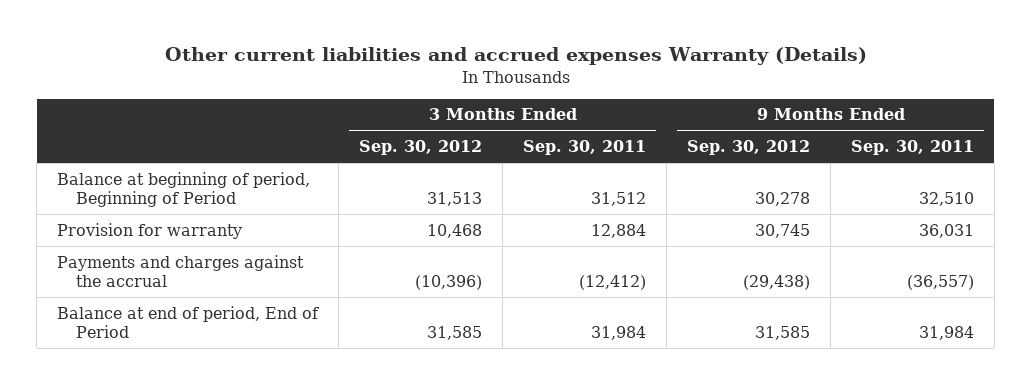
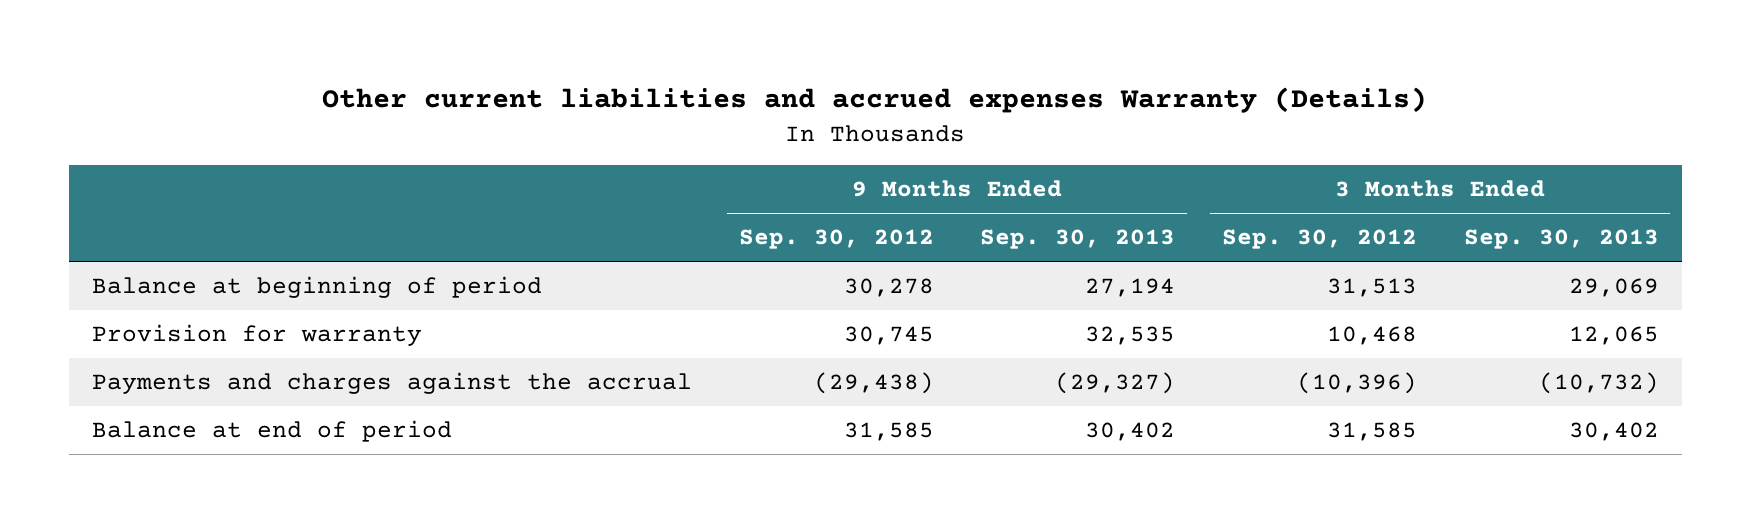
[523,140,647,156] Sep. 30, 2011 -> none
[850,140,974,156] Sep. 30, 2011 -> none
none -> [980,229,1176,250] Sep. 30, 2013
none -> [1463,229,1659,250] Sep. 30, 2013
[57,171,311,208] Balance at beginning of period, Beginning of Period -> [92,276,543,299] Balance at beginning of period
[57,305,320,339] Balance at end of period, End of Period -> [92,420,453,443] Balance at end of period

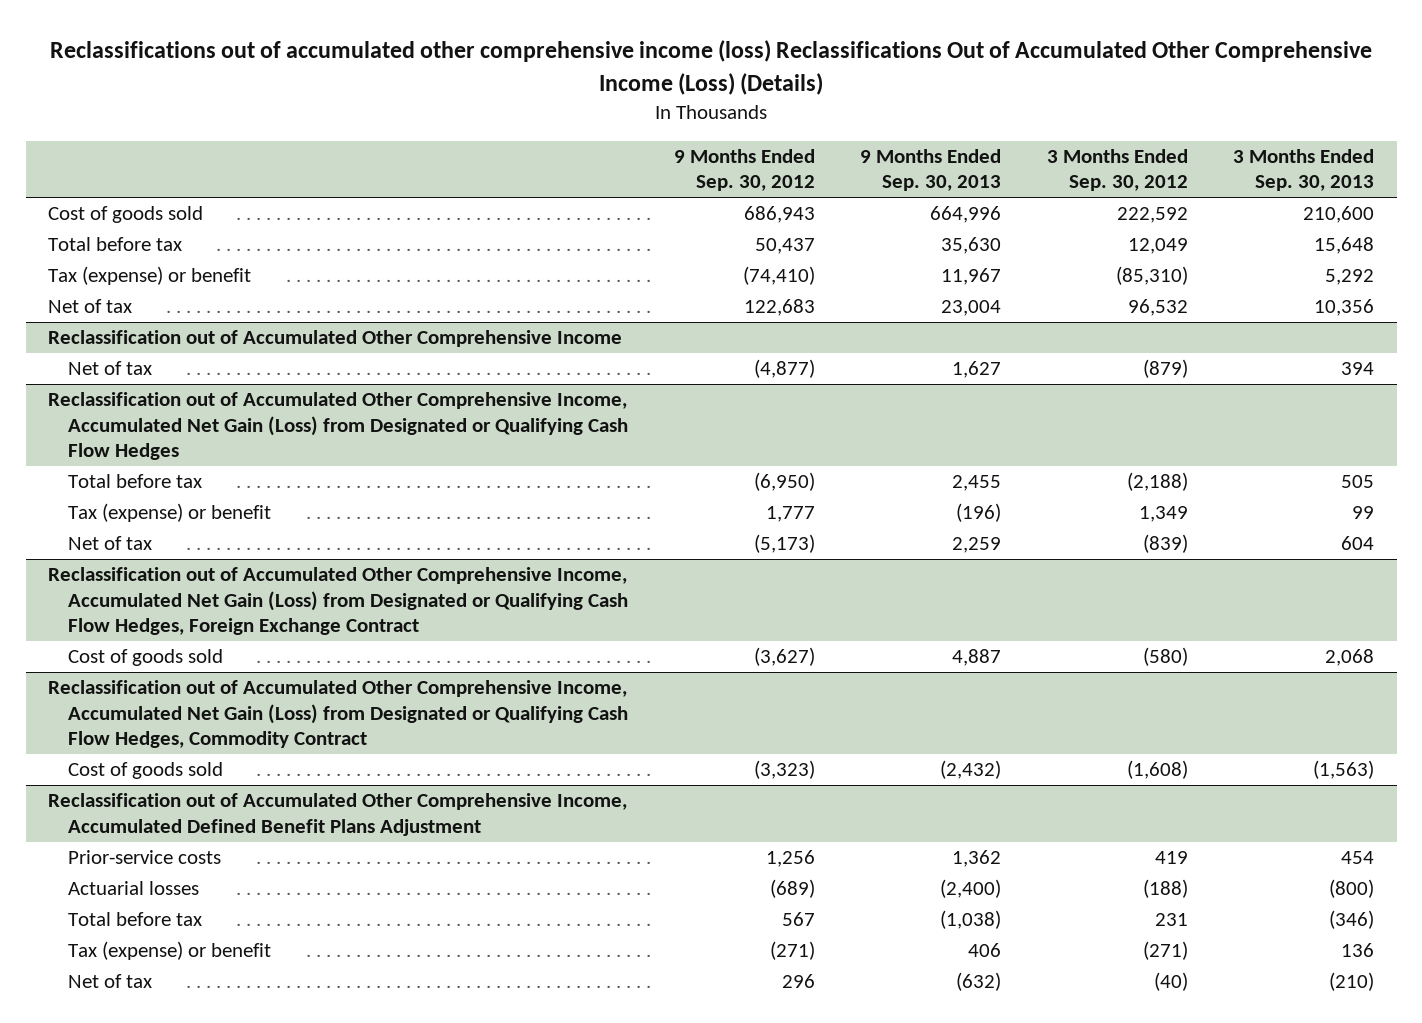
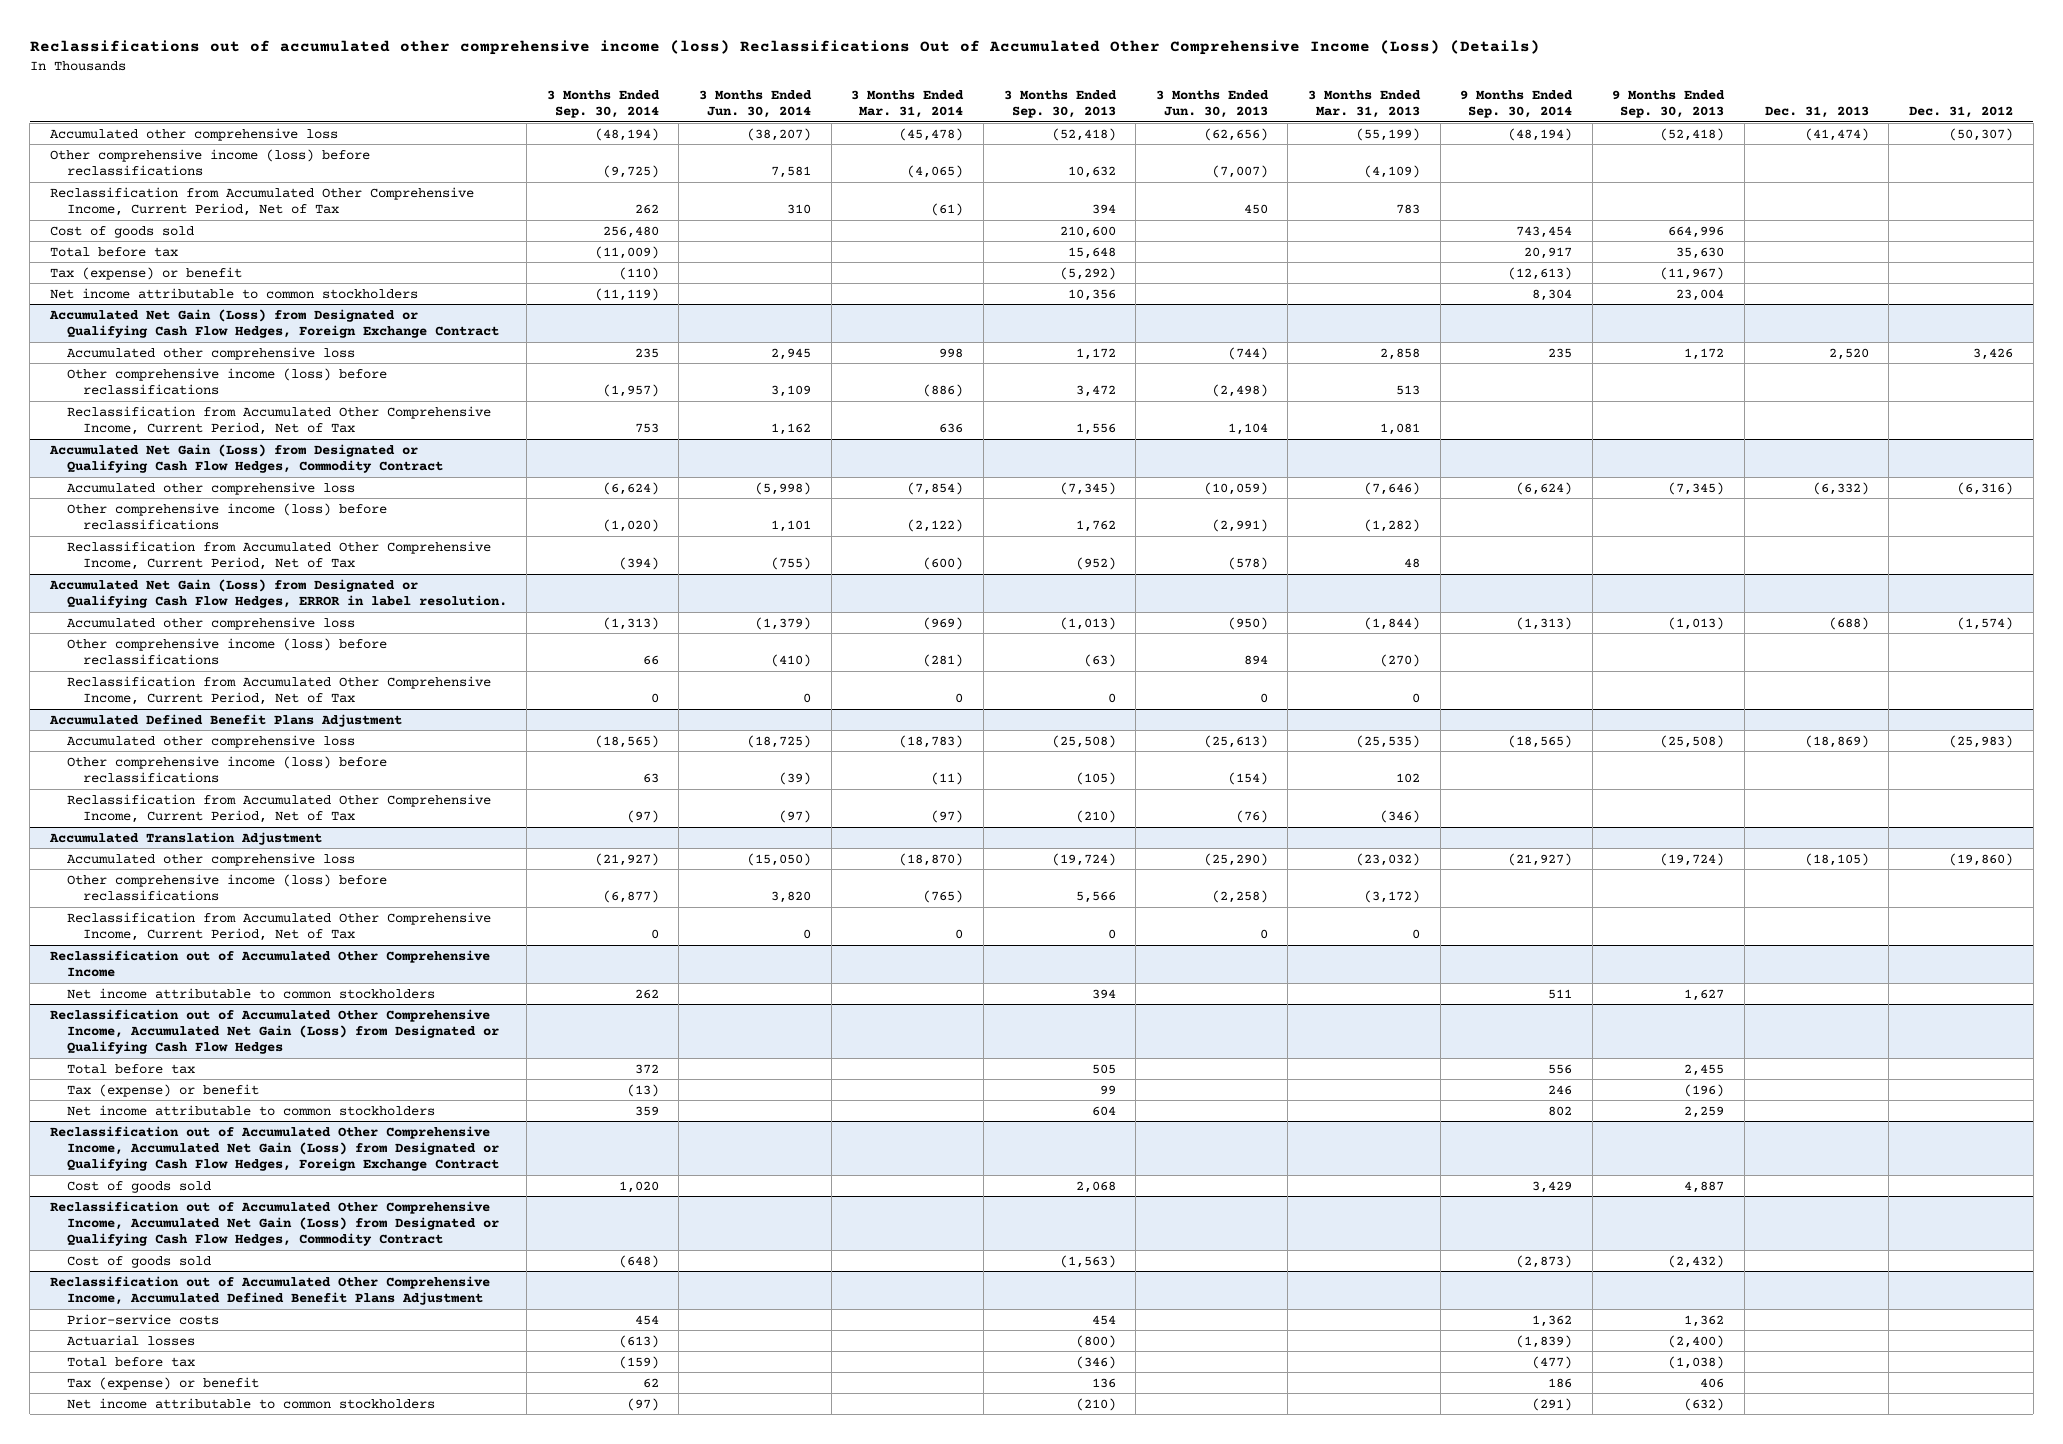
[673,148,815,192] 9 Months Ended Sep. 30, 2012 -> none
[1046,148,1188,192] 3 Months Ended Sep. 30, 2012 -> none
none -> [546,89,660,118] 3 Months Ended Sep. 30, 2014
none -> [699,89,813,118] 3 Months Ended Jun. 30, 2014
none -> [851,89,965,118] 3 Months Ended Mar. 31, 2014
none -> [1155,89,1269,118] 3 Months Ended Jun. 30, 2013
none -> [1307,89,1421,118] 3 Months Ended Mar. 31, 2013
none -> [1460,89,1574,118] 9 Months Ended Sep. 30, 2014
none -> [1764,105,1869,118] Dec. 31, 2013
none -> [1908,105,2013,118] Dec. 31, 2012
none -> [49,127,338,141] Accumulated other comprehensive loss
none -> [49,148,370,177] Other comprehensive income (loss) before reclassifications
none -> [49,186,474,217] Reclassification from Accumulated Other Comprehensive Income, Current Period, Net of Tax
[941,268,1002,286] 11,967 -> [1660,266,1725,280] (11,967)
[1325,269,1375,286] 5,292 -> [1059,266,1116,280] (5,292)
[48,299,133,314] Net of tax -> [49,287,418,299] Net income attributable to common stockholders
none -> [48,308,499,339] Accumulated Net Gain (Loss) from Designated or Qualifying Cash Flow Hedges, Foreign Exchange Contract
none -> [66,346,355,360] Accumulated other comprehensive loss
none -> [66,367,387,396] Other comprehensive income (loss) before reclassifications
none -> [66,405,491,436] Reclassification from Accumulated Other Comprehensive Income, Current Period, Net of Tax
none -> [48,443,443,474] Accumulated Net Gain (Loss) from Designated or Qualifying Cash Flow Hedges, Commodity Contract
none -> [66,481,355,495] Accumulated other comprehensive loss
none -> [66,502,387,531] Other comprehensive income (loss) before reclassifications
none -> [66,540,491,571] Reclassification from Accumulated Other Comprehensive Income, Current Period, Net of Tax
none -> [48,578,507,609] Accumulated Net Gain (Loss) from Designated or Qualifying Cash Flow Hedges, ERROR in label resolution.
none -> [66,616,355,630] Accumulated other comprehensive loss
none -> [66,637,387,666] Other comprehensive income (loss) before reclassifications
none -> [66,675,491,706] Reclassification from Accumulated Other Comprehensive Income, Current Period, Net of Tax
none -> [48,713,402,727] Accumulated Defined Benefit Plans Adjustment
none -> [66,734,355,748] Accumulated other comprehensive loss
none -> [66,755,387,784] Other comprehensive income (loss) before reclassifications
none -> [66,793,491,824] Reclassification from Accumulated Other Comprehensive Income, Current Period, Net of Tax
none -> [48,831,322,845] Accumulated Translation Adjustment
none -> [66,852,355,866] Accumulated other comprehensive loss
none -> [66,873,387,902] Other comprehensive income (loss) before reclassifications
none -> [66,911,491,942] Reclassification from Accumulated Other Comprehensive Income, Current Period, Net of Tax
[68,361,153,376] Net of tax -> [66,987,435,999] Net income attributable to common stockholders
[68,536,153,551] Net of tax -> [66,1104,435,1116] Net income attributable to common stockholders
[68,974,153,989] Net of tax -> [66,1397,435,1409] Net income attributable to common stockholders

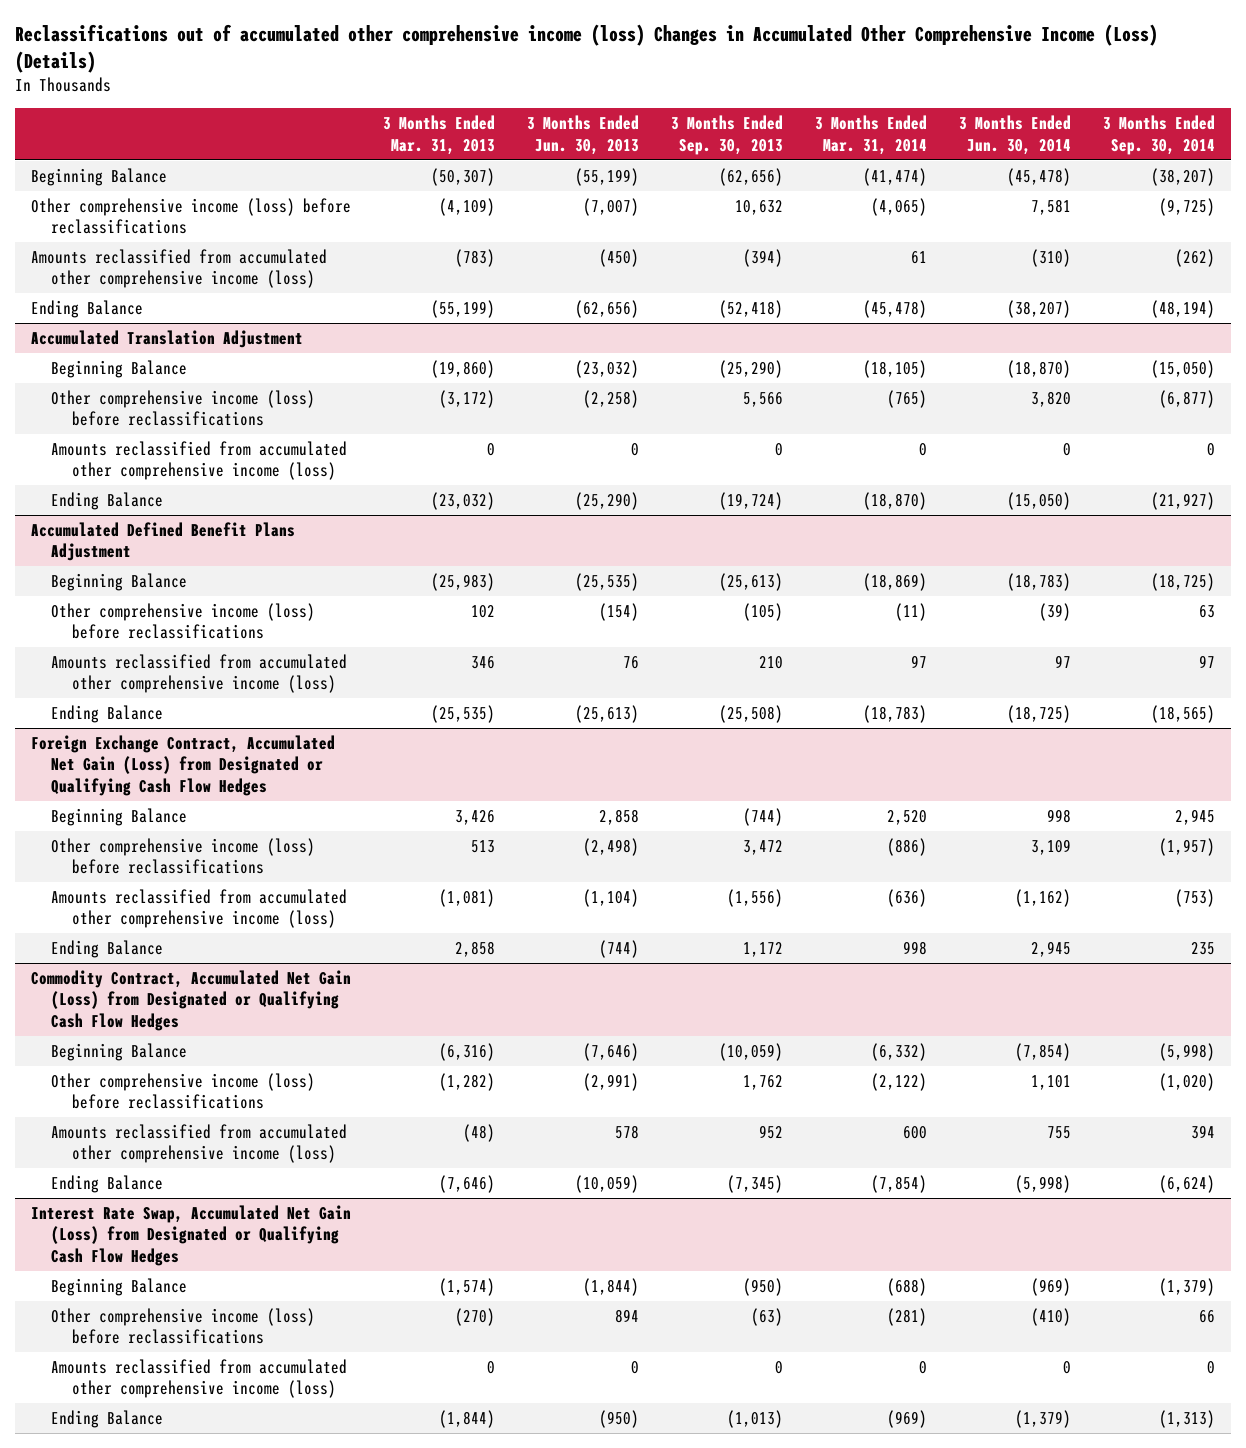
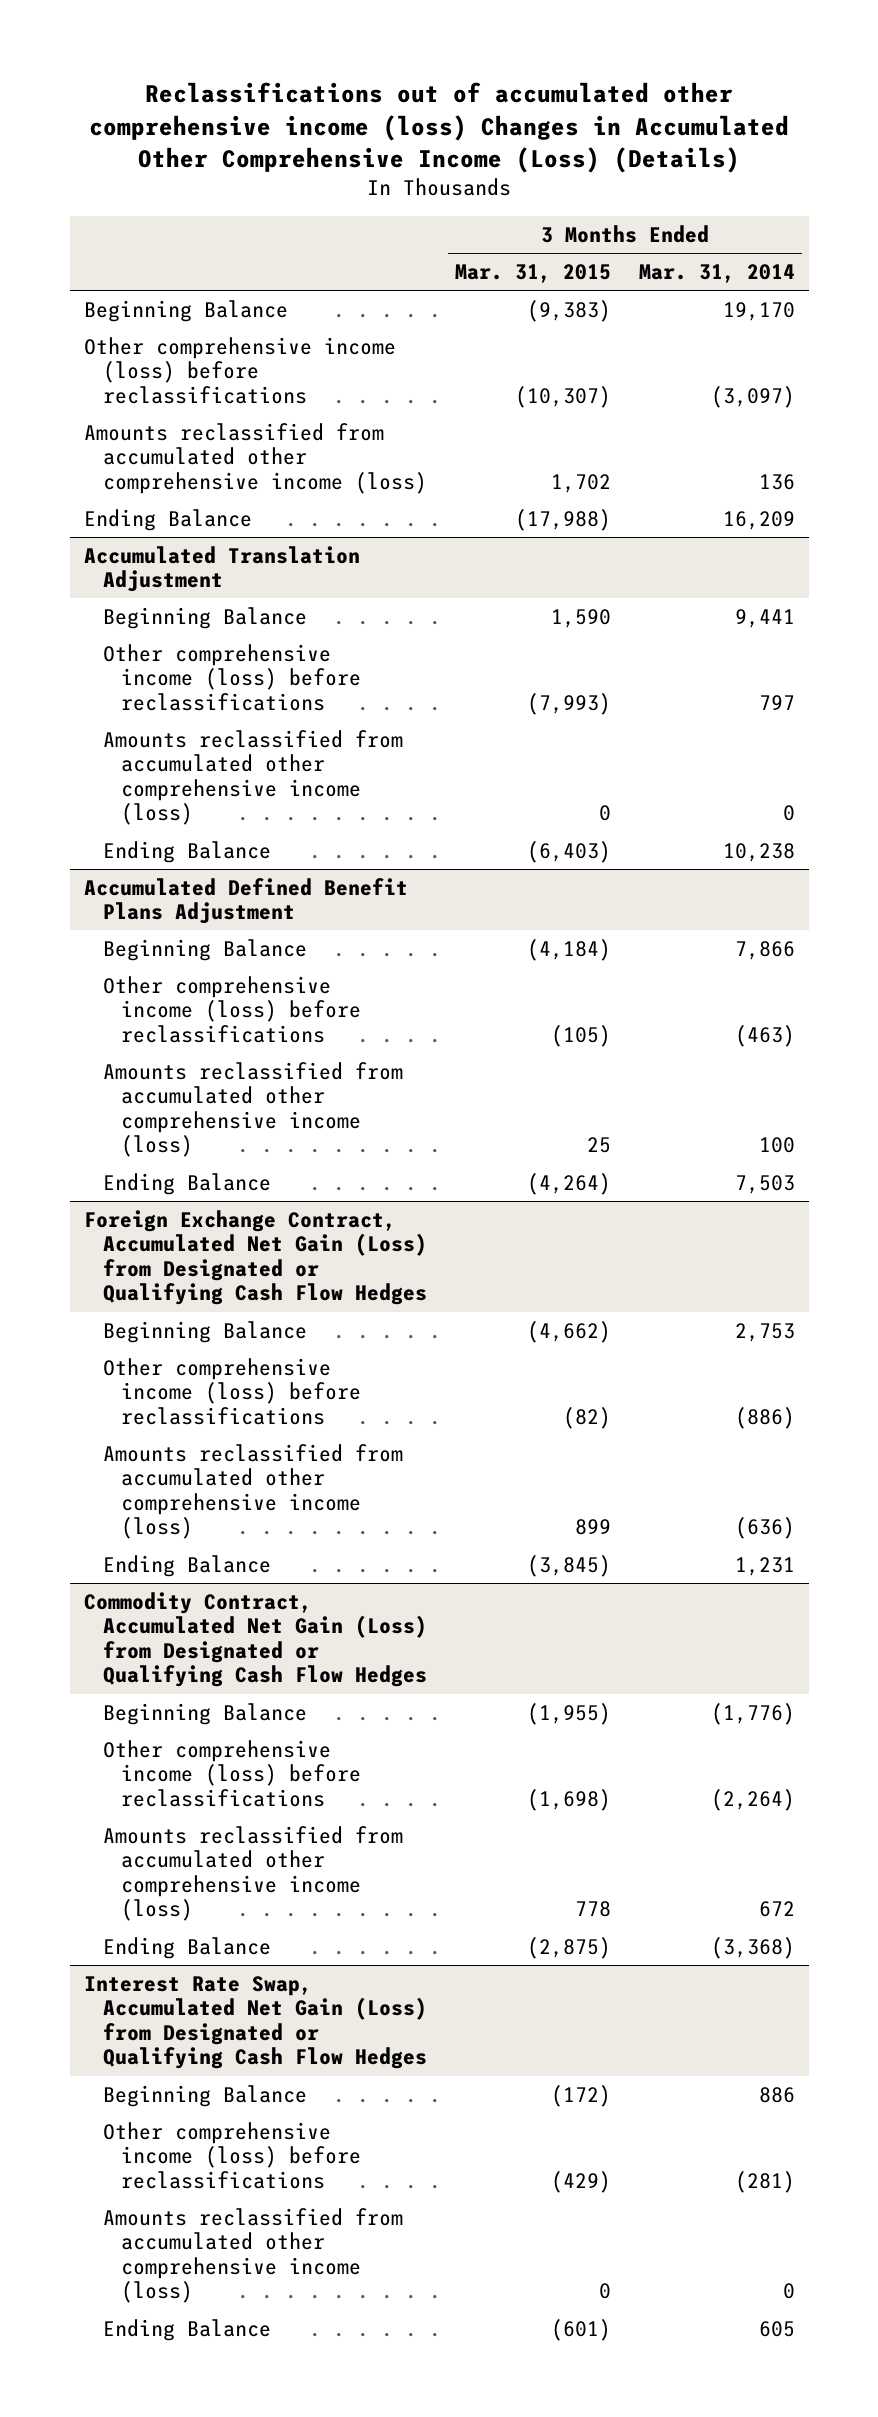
[382,115,495,155] 3 Months Ended Mar. 31, 2013 -> none
[526,115,639,155] 3 Months Ended Jun. 30, 2013 -> none
[670,115,783,155] 3 Months Ended Sep. 30, 2013 -> none
[959,115,1072,155] 3 Months Ended Jun. 30, 2014 -> none
[1103,115,1216,155] 3 Months Ended Sep. 30, 2014 -> none
none -> [454,263,611,283] Mar. 31, 2015
[862,167,927,186] (41,474) -> [722,301,795,321] 19,170
[870,197,927,216] (4,065) -> [710,385,795,408] (3,097)
[910,250,927,264] 61 -> [758,473,795,490] 136
[862,299,927,318] (45,478) -> [722,510,795,530] 16,209
[862,359,927,378] (18,105) -> [734,608,795,628] 9,441
[886,389,927,408] (765) -> [758,694,795,710] 797
[862,491,927,510] (18,870) -> [722,842,795,862] 10,238
[862,572,927,591] (18,869) -> [734,940,795,960] 7,866
[894,602,927,621] (11) -> [734,1024,795,1047] (463)
[910,654,927,668] 97 -> [758,1137,795,1154] 100
[862,704,927,723] (18,783) -> [734,1174,795,1194] 7,503
[886,809,927,825] 2,520 -> [734,1322,795,1342] 2,753
[902,940,927,955] 998 -> [734,1556,795,1576] 1,231
[870,1042,927,1061] (6,332) -> [710,1702,795,1725] (1,776)
[870,1072,927,1091] (2,122) -> [710,1788,795,1811] (2,264)
[902,1125,927,1139] 600 -> [758,1901,795,1918] 672
[870,1174,927,1193] (7,854) -> [710,1936,795,1959] (3,368)
[886,1277,927,1296] (688) -> [758,2086,795,2103] 886
[886,1409,927,1428] (969) -> [758,2320,795,2337] 605

